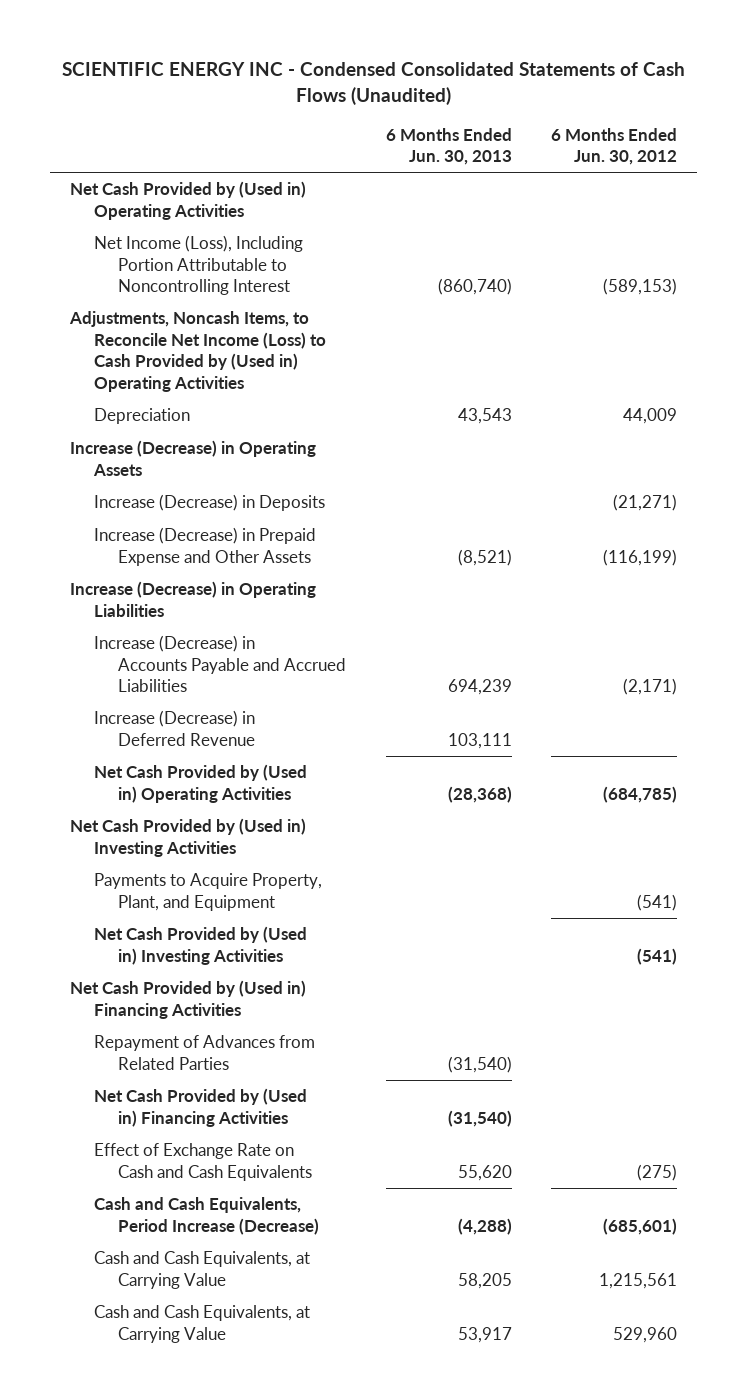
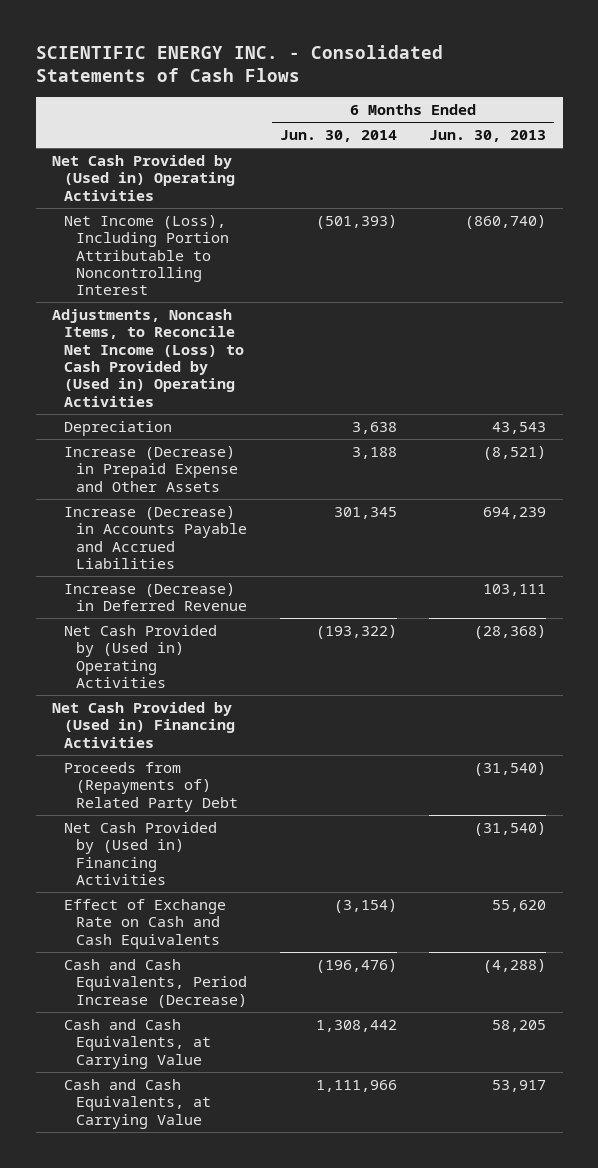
[61,61,685,105] SCIENTIFIC ENERGY INC - Condensed Consolidated Statements of Cash Flows (Unaudited) -> [35,44,443,83] SCIENTIFIC ENERGY INC. - Consolidated Statements of Cash Flows
[551,127,678,165] 6 Months Ended Jun. 30, 2012 -> none
none -> [279,130,397,143] Jun. 30, 2014
[70,440,317,476] Increase (Decrease) in Operating Assets -> none
[94,494,326,512] Increase (Decrease) in Deposits -> none
[70,581,317,617] Increase (Decrease) in Operating Liabilities -> none
[70,818,307,857] Net Cash Provided by (Used in) Investing Activities -> none
[94,873,323,911] Payments to Acquire Property, Plant, and Equipment -> none
[94,926,308,965] Net Cash Provided by (Used in) Investing Activities -> none
[94,1035,316,1070] Repayment of Advances from Related Parties -> [63,761,239,812] Proceeds from (Repayments of) Related Party Debt

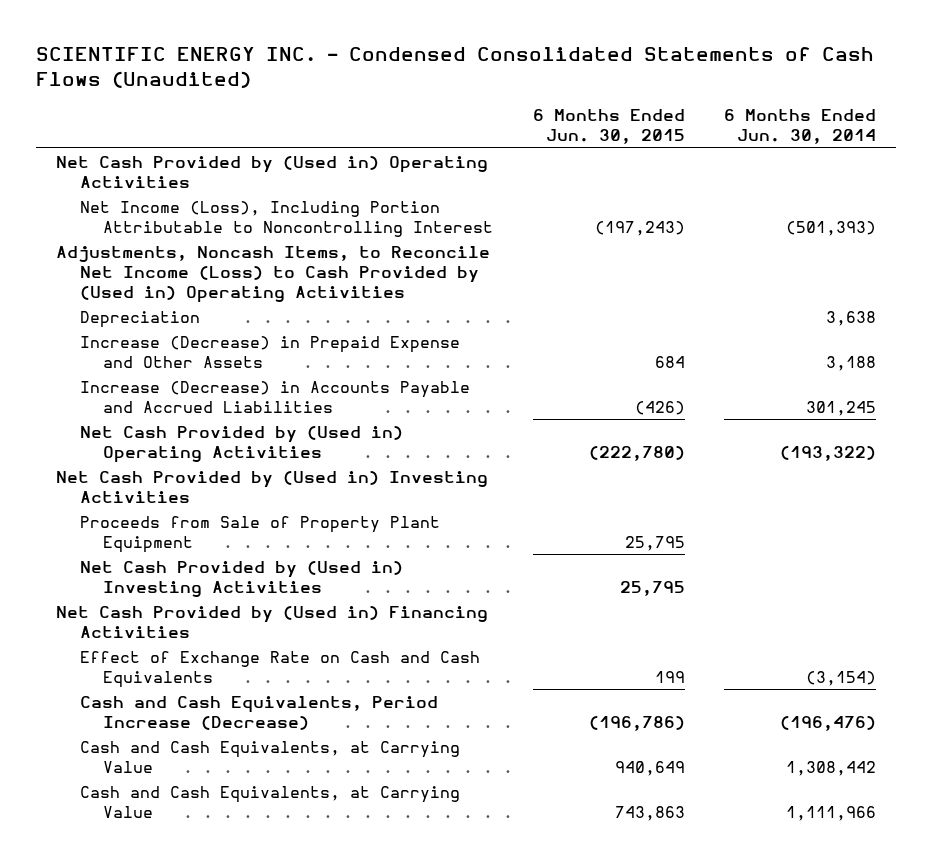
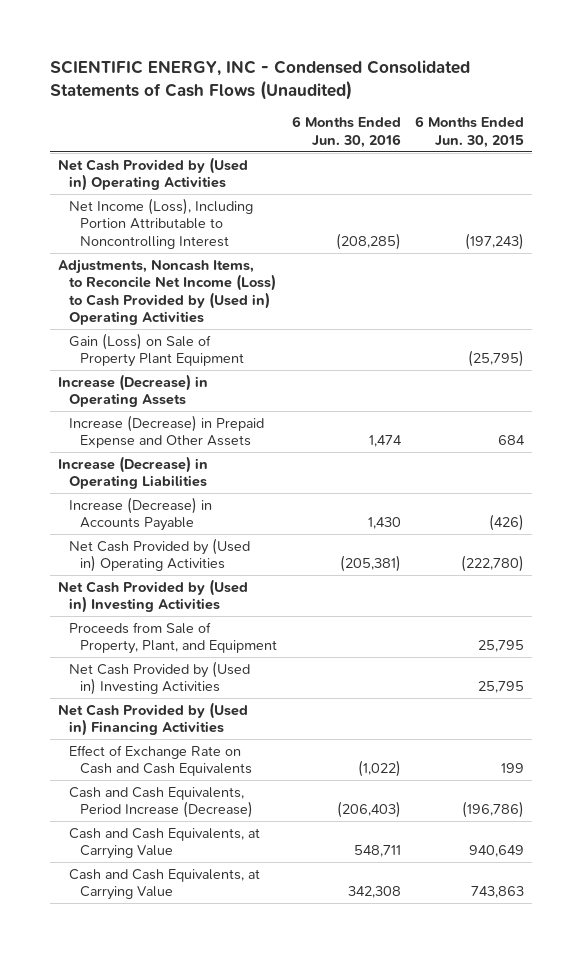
[36,47,875,89] SCIENTIFIC ENERGY INC. - Condensed Consolidated Statements of Cash Flows (Unaudited) -> [50,60,471,100] SCIENTIFIC ENERGY, INC - Condensed Consolidated Statements of Cash Flows (Unaudited)
[724,109,877,145] 6 Months Ended Jun. 30, 2014 -> none
none -> [291,116,401,148] 6 Months Ended Jun. 30, 2016
[79,310,200,328] Depreciation -> none
none -> [68,332,244,368] Gain (Loss) on Sale of Property Plant Equipment
none -> [57,373,208,408] Increase (Decrease) in Operating Assets
none -> [57,455,208,490] Increase (Decrease) in Operating Liabilities
[79,380,470,413] Increase (Decrease) in Accounts Payable and Accrued Liabilities -> [68,496,212,532] Increase (Decrease) in Accounts Payable
[79,515,440,553] Proceeds from Sale of Property Plant Equipment -> [68,621,277,655] Proceeds from Sale of Property, Plant, and Equipment

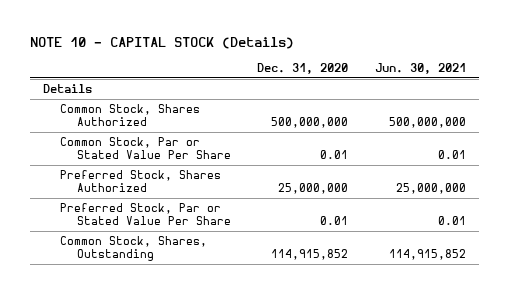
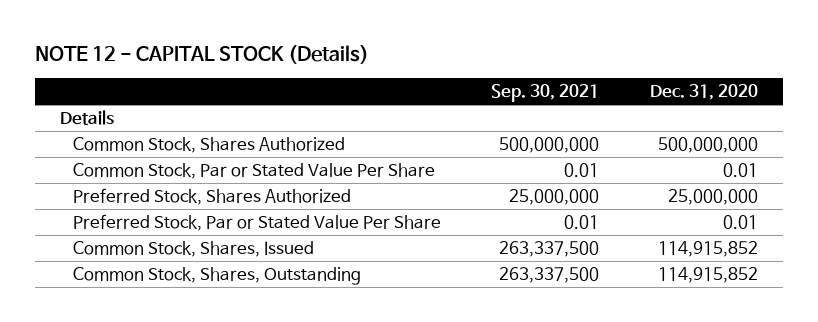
[30,36,295,49] NOTE 10 - CAPITAL STOCK (Details) -> [34,44,369,64] NOTE 12 - CAPITAL STOCK (Details)
[374,62,466,74] Jun. 30, 2021 -> none
none -> [491,84,600,103] Sep. 30, 2021
none -> [72,241,314,258] Common Stock, Shares, Issued

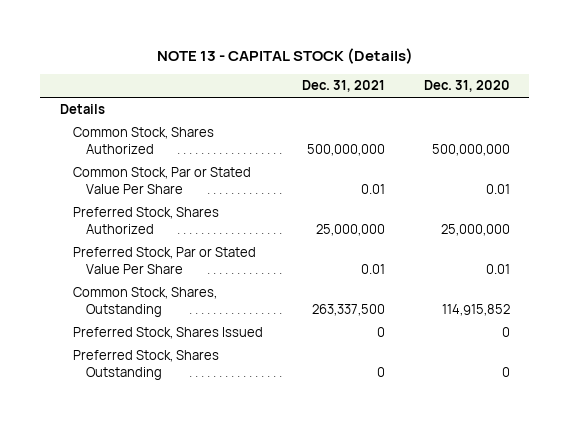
[34,44,369,64] NOTE 12 - CAPITAL STOCK (Details) -> [156,47,413,64] NOTE 13 - CAPITAL STOCK (Details)
[491,84,600,103] Sep. 30, 2021 -> none
none -> [301,80,385,93] Dec. 31, 2021
[72,241,314,258] Common Stock, Shares, Issued -> none
none -> [73,327,264,340] Preferred Stock, Shares Issued
none -> [73,350,220,381] Preferred Stock, Shares Outstanding

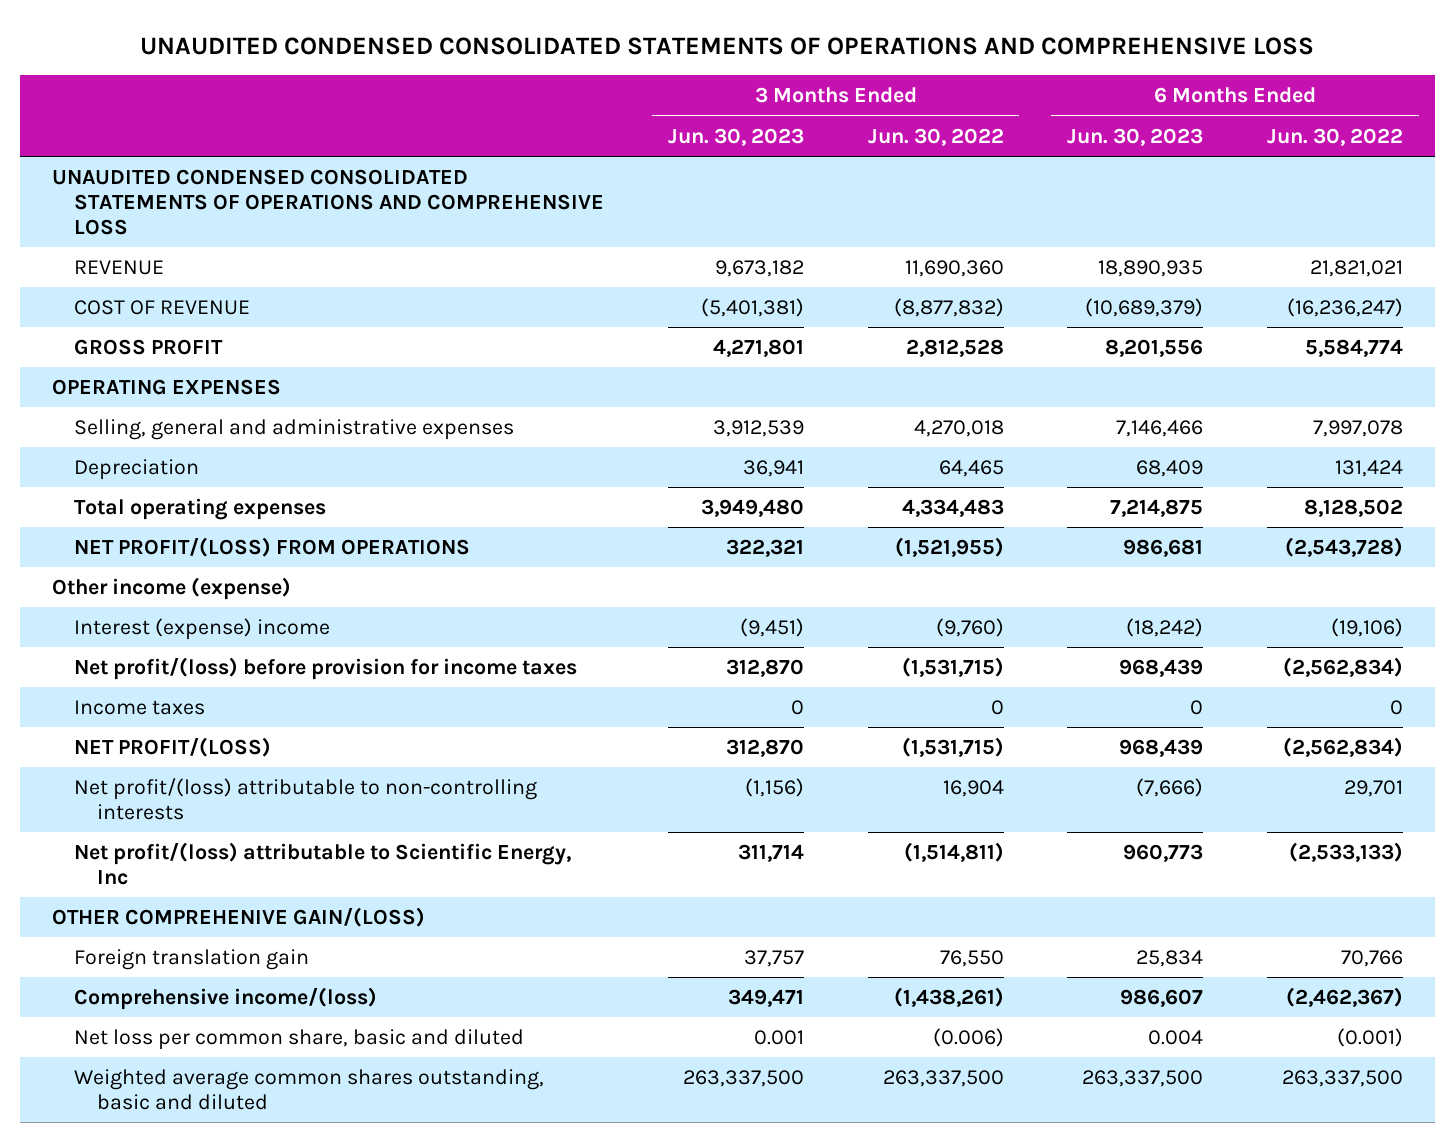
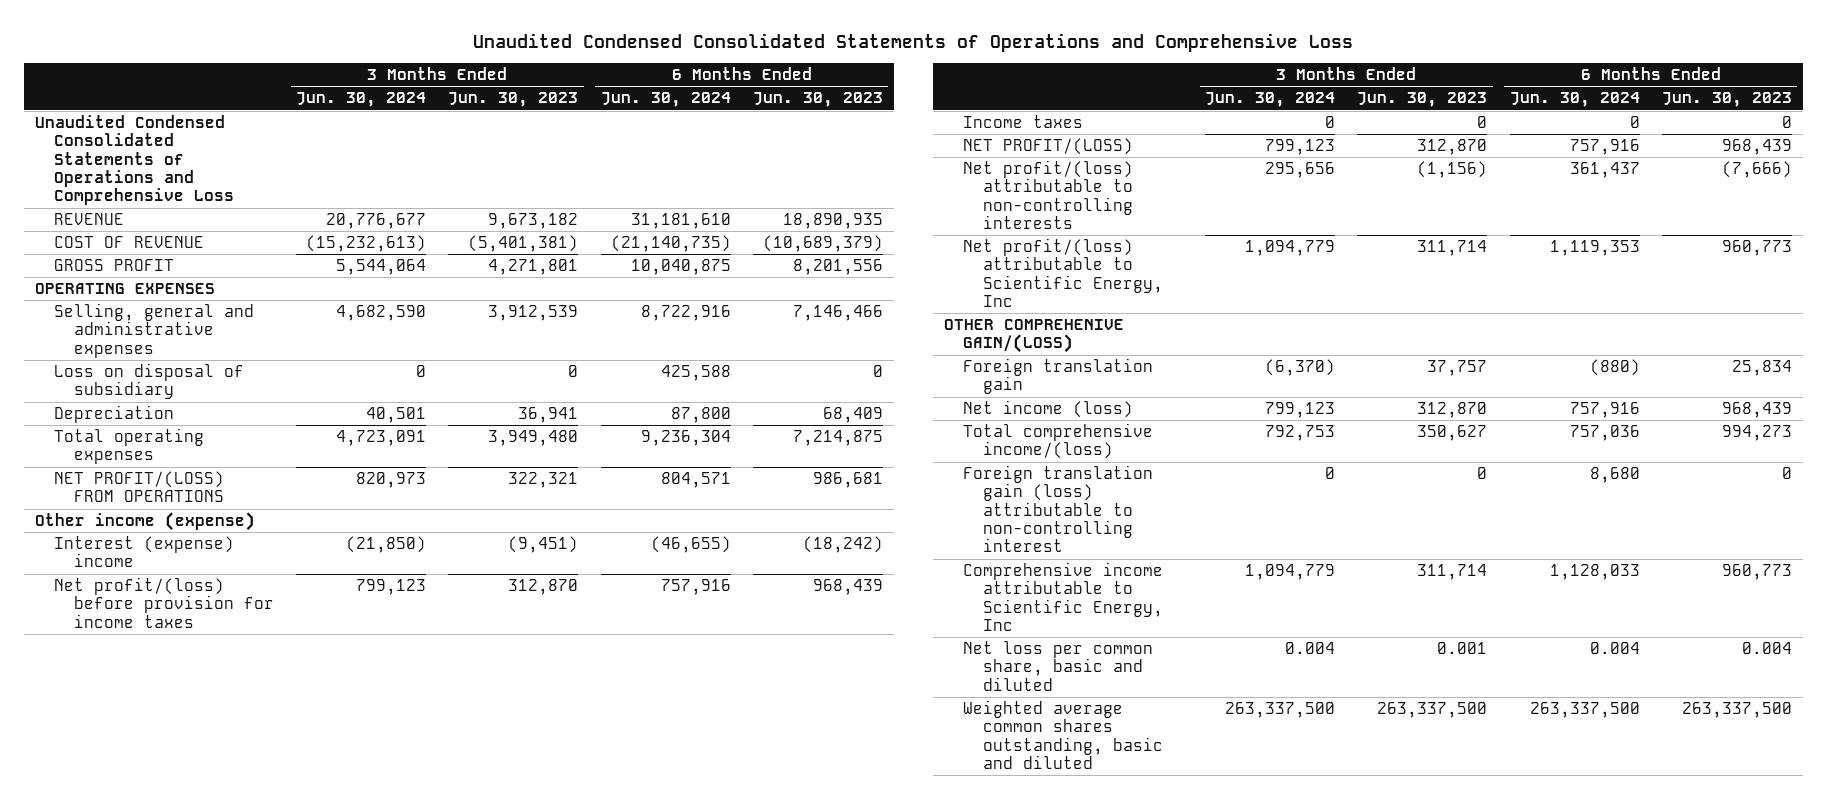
[140,36,1315,55] UNAUDITED CONDENSED CONSOLIDATED STATEMENTS OF OPERATIONS AND COMPREHENSIVE LOSS -> [473,32,1354,52] Unaudited Condensed Consolidated Statements of Operations and Comprehensive Loss
[867,127,1004,146] Jun. 30, 2022 -> none
[1266,127,1403,146] Jun. 30, 2022 -> none
none -> [296,92,427,108] Jun. 30, 2024
none -> [600,92,731,108] Jun. 30, 2024
[51,169,605,235] UNAUDITED CONDENSED CONSOLIDATED STATEMENTS OF OPERATIONS AND COMPREHENSIVE LOSS -> [34,115,235,206] Unaudited Condensed Consolidated Statements of Operations and Comprehensive Loss
none -> [54,363,245,400] Loss on disposal of subsidiary
none -> [963,400,1134,419] Net income (loss)
[74,987,378,1011] Comprehensive income/(loss) -> [963,423,1154,460] Total comprehensive income/(loss)
[727,989,804,1008] 349,471 -> [1417,425,1488,442] 350,627
[1120,989,1204,1008] 986,607 -> [1721,425,1792,442] 994,273
none -> [963,465,1154,553] Foreign translation gain (loss) attributable to non-controlling interest
none -> [963,562,1164,632] Comprehensive income attributable to Scientific Energy, Inc

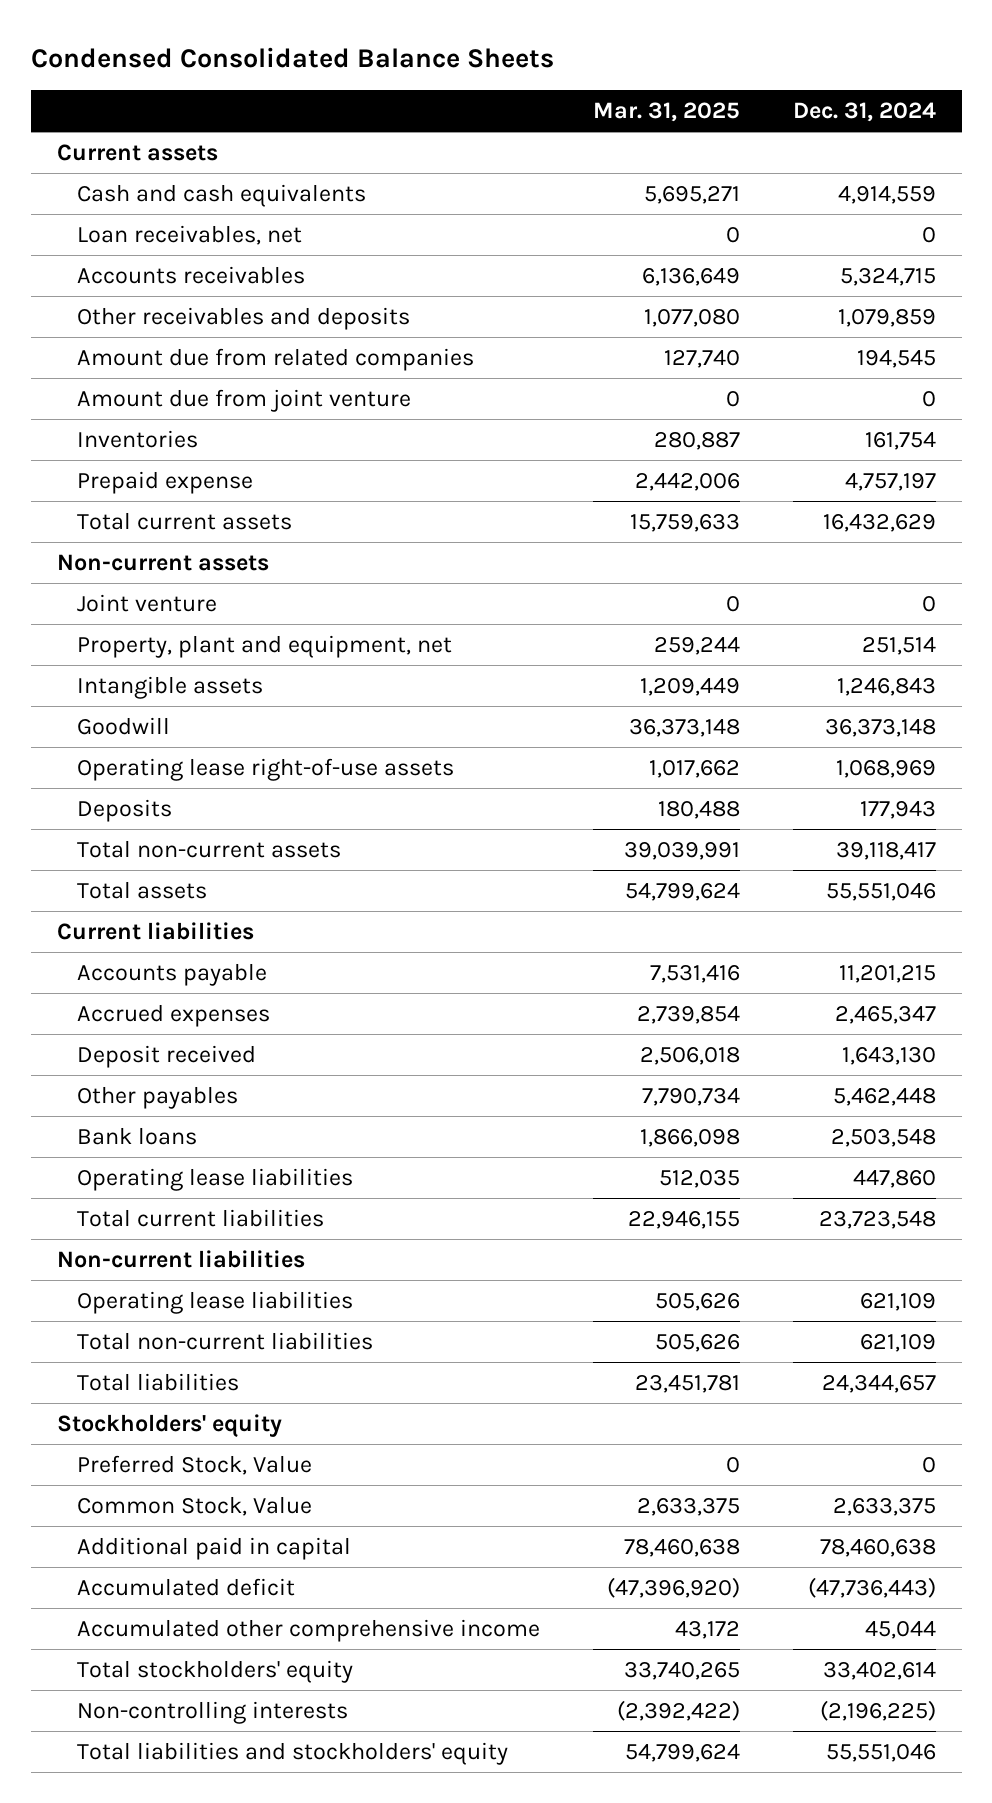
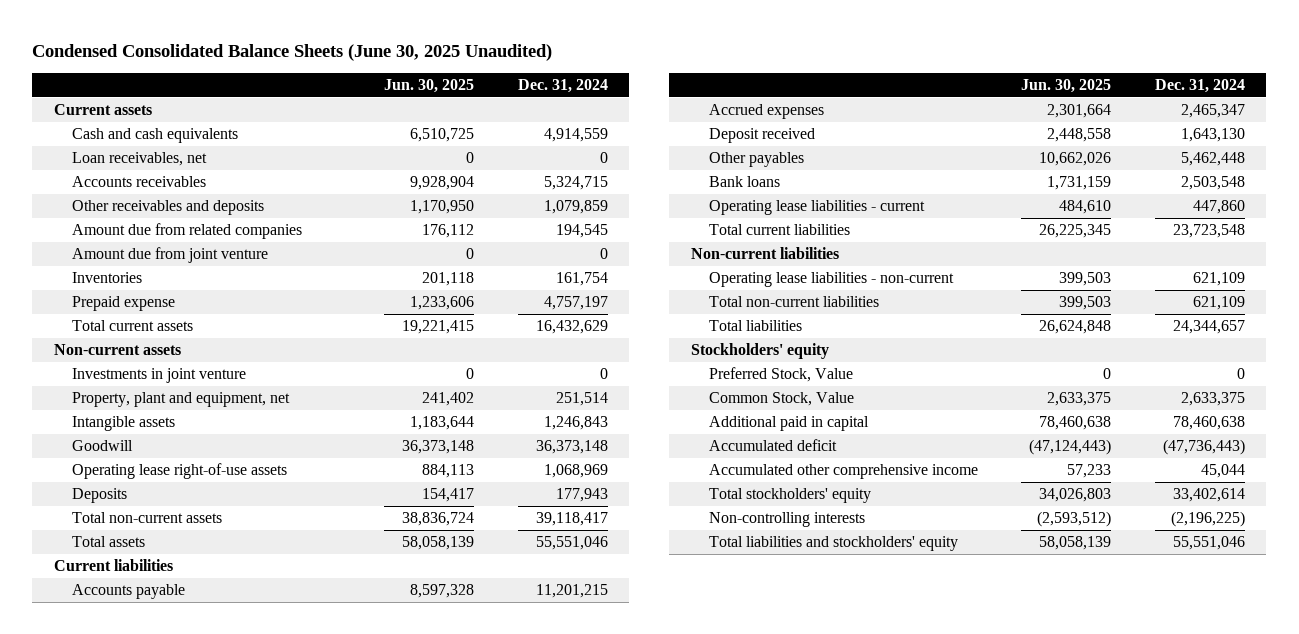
[30,46,554,68] Condensed Consolidated Balance Sheets -> [32,43,553,61] Condensed Consolidated Balance Sheets (June 30, 2025 Unaudited)
[592,102,740,123] Mar. 31, 2025 -> none
none -> [384,79,475,94] Jun. 30, 2025
[77,593,218,612] Joint venture -> [71,368,246,384] Investments in joint venture
[77,1167,354,1191] Operating lease liabilities -> [708,200,925,216] Operating lease liabilities - current
[77,1290,354,1314] Operating lease liabilities -> [708,272,954,288] Operating lease liabilities - non-current

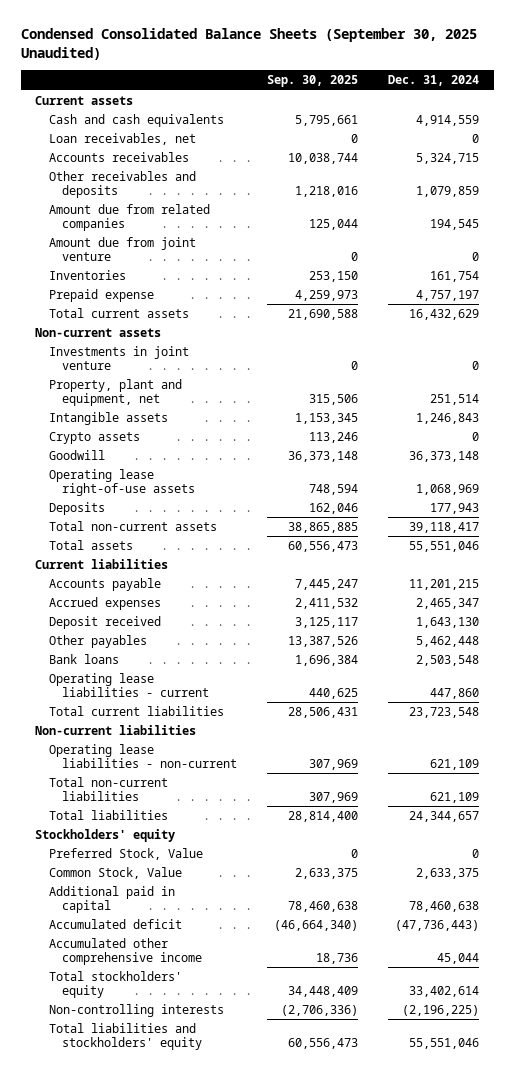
[32,43,553,61] Condensed Consolidated Balance Sheets (June 30, 2025 Unaudited) -> [20,28,477,61] Condensed Consolidated Balance Sheets (September 30, 2025 Unaudited)
[384,79,475,94] Jun. 30, 2025 -> none
none -> [266,75,358,88] Sep. 30, 2025
none -> [48,432,140,445] Crypto assets

